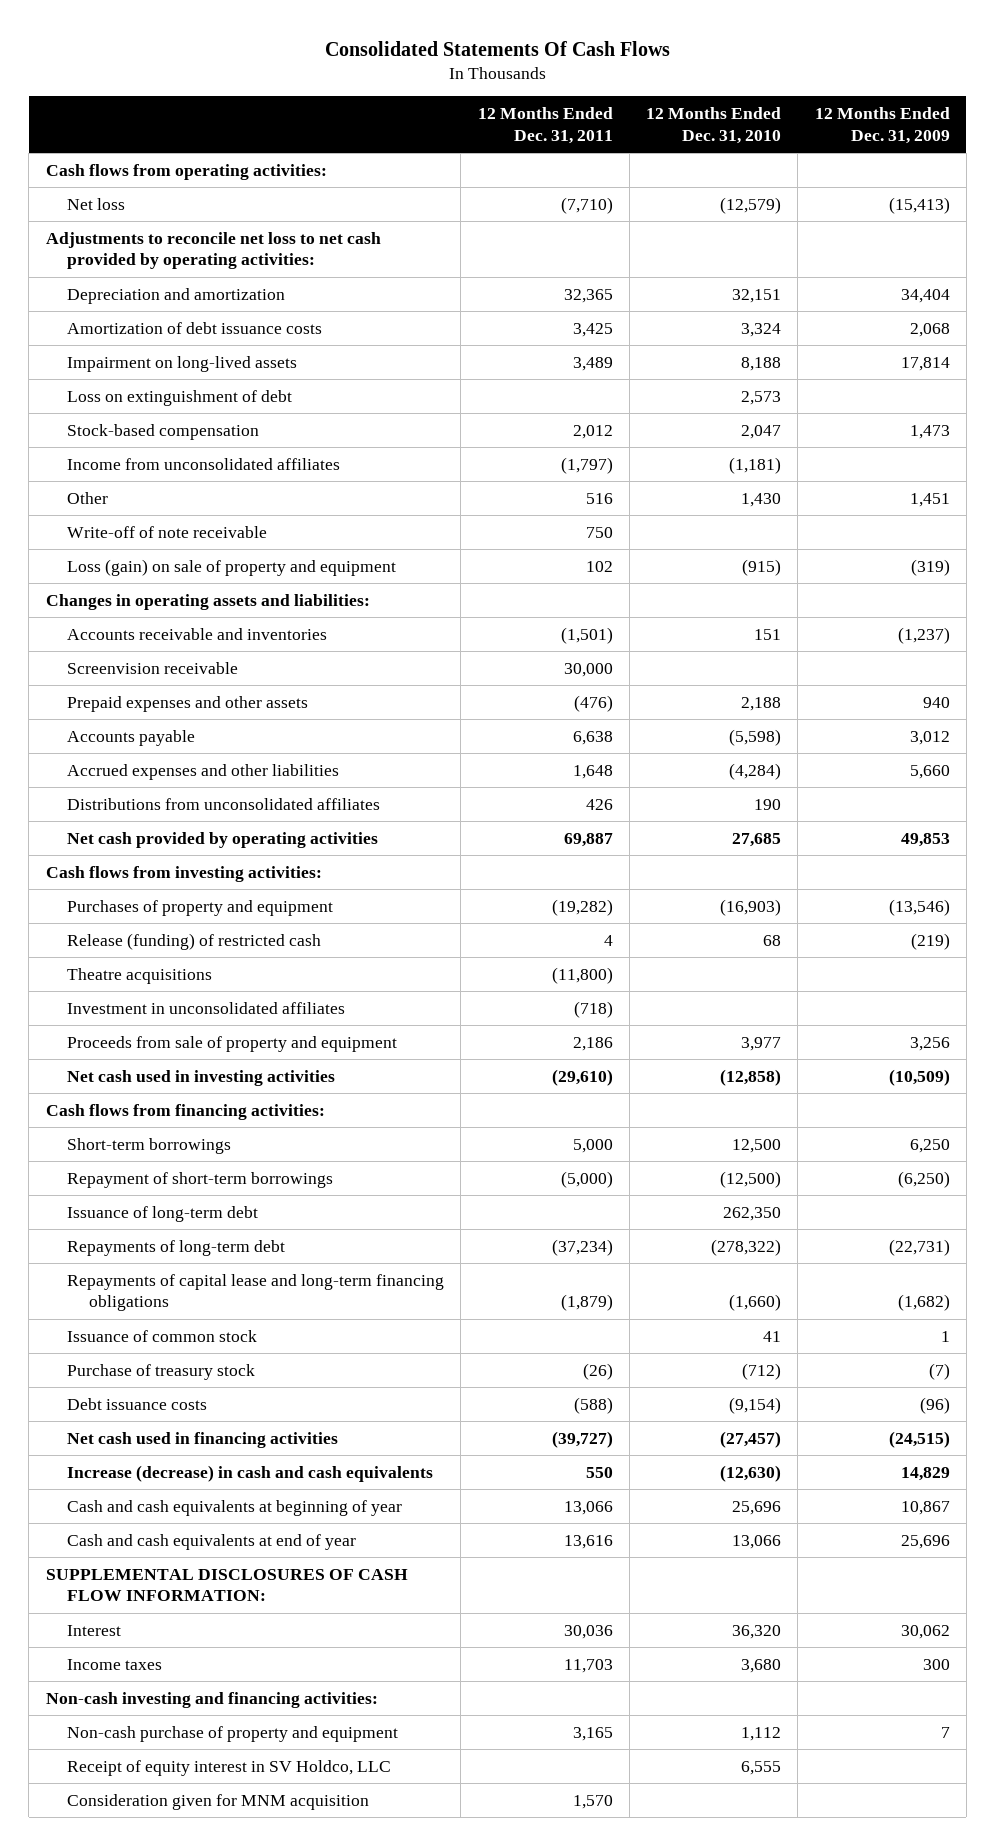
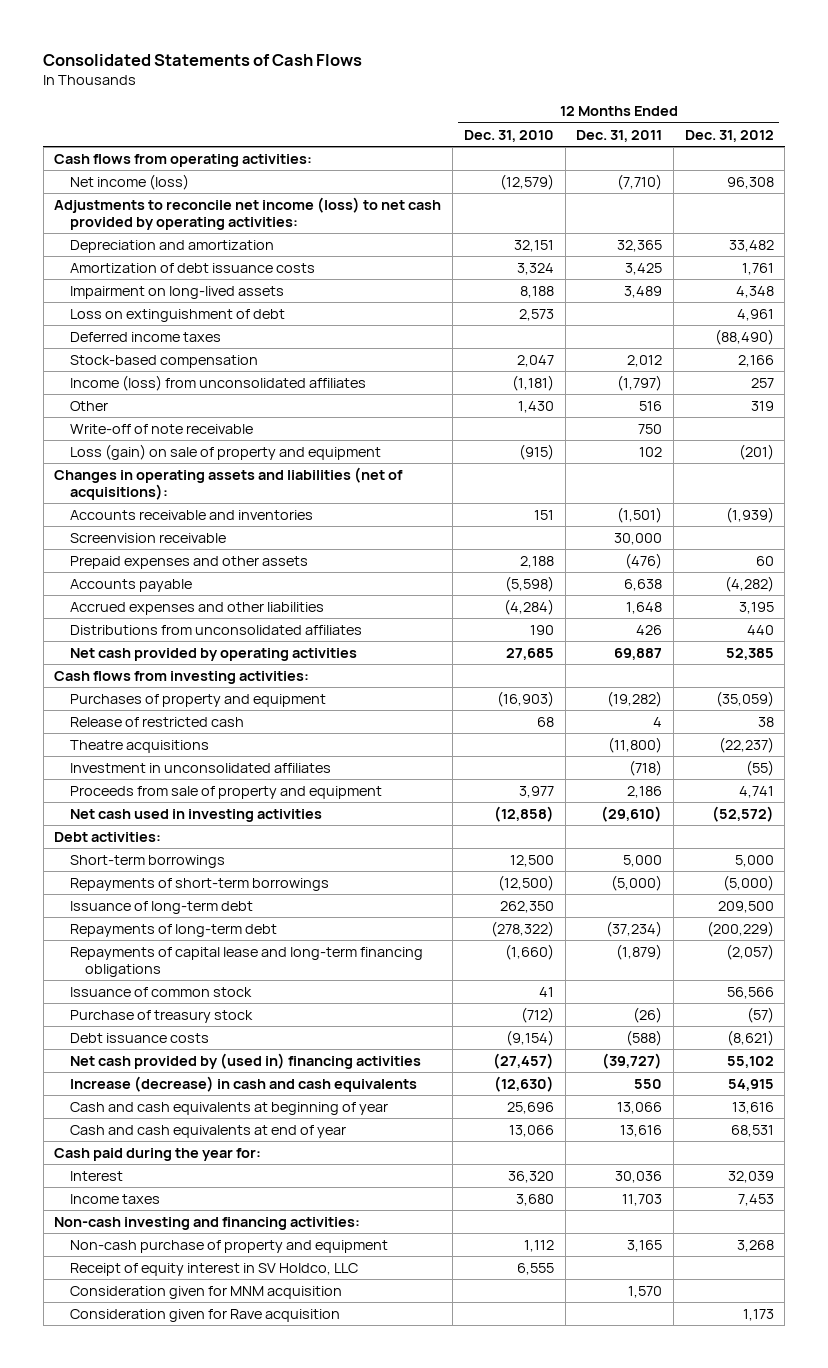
[324,40,670,56] Consolidated Statements Of Cash Flows -> [43,53,363,66] Consolidated Statements of Cash Flows
[814,107,950,144] 12 Months Ended Dec. 31, 2009 -> none
none -> [684,129,774,142] Dec. 31, 2012
[67,197,126,210] Net loss -> [69,173,189,190] Net income (loss)
[45,231,381,270] Adjustments to reconcile net loss to net cash provided by operating activities: -> [54,196,442,231] Adjustments to reconcile net income (loss) to net cash provided by operating activities:
none -> [69,331,221,342] Deferred income taxes
[67,457,341,470] Income from unconsolidated affiliates -> [69,374,366,391] Income (loss) from unconsolidated affiliates
[45,593,370,610] Changes in operating assets and liabilities: -> [54,466,404,501] Changes in operating assets and liabilities (net of acquisitions):
[67,932,322,950] Release (funding) of restricted cash -> [69,716,244,727] Release of restricted cash
[45,1103,325,1120] Cash flows from financing activities: -> none
none -> [54,831,162,842] Debt activities:
[67,1171,334,1188] Repayment of short-term borrowings -> [69,877,329,891] Repayments of short-term borrowings
[67,1431,339,1448] Net cash used in financing activities -> [69,1052,421,1069] Net cash provided by (used in) financing activities
[45,1568,408,1602] SUPPLEMENTAL DISCLOSURES OF CASH FLOW INFORMATION: -> none
none -> [54,1147,262,1161] Cash paid during the year for:
none -> [69,1308,340,1322] Consideration given for Rave acquisition

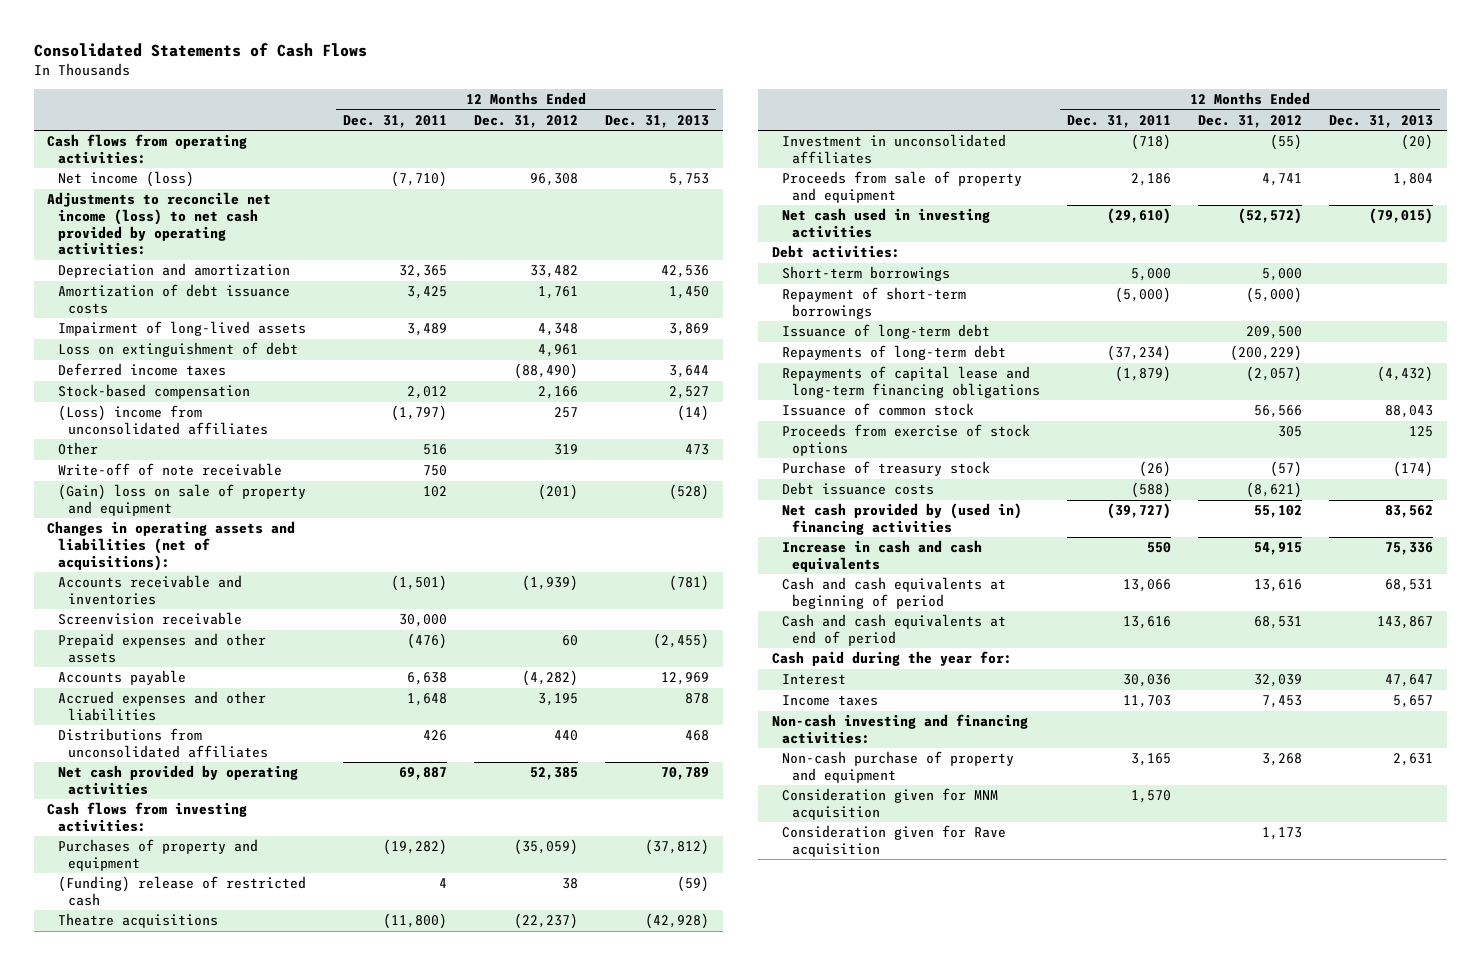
[463,129,554,142] Dec. 31, 2010 -> none
none -> [605,114,710,128] Dec. 31, 2013
[69,285,284,299] Impairment on long-lived assets -> [57,321,306,337] Impairment of long-lived assets
[69,374,366,391] Income (loss) from unconsolidated affiliates -> [57,405,268,435] (Loss) income from unconsolidated affiliates
[69,443,381,460] Loss (gain) on sale of property and equipment -> [57,484,306,516] (Gain) loss on sale of property and equipment
[69,716,244,727] Release of restricted cash -> [57,876,306,906] (Funding) release of restricted cash
[69,877,329,891] Repayments of short-term borrowings -> [781,287,966,319] Repayment of short-term borrowings
none -> [781,424,1030,456] Proceeds from exercise of stock options
[69,1075,417,1092] Increase (decrease) in cash and cash equivalents -> [781,540,982,572] Increase in cash and cash equivalents
[69,1101,388,1115] Cash and cash equivalents at beginning of year -> [781,577,1006,609] Cash and cash equivalents at beginning of period
[69,1124,346,1138] Cash and cash equivalents at end of year -> [781,614,1006,646] Cash and cash equivalents at end of period
[69,1262,358,1276] Receipt of equity interest in SV Holdco, LLC -> none

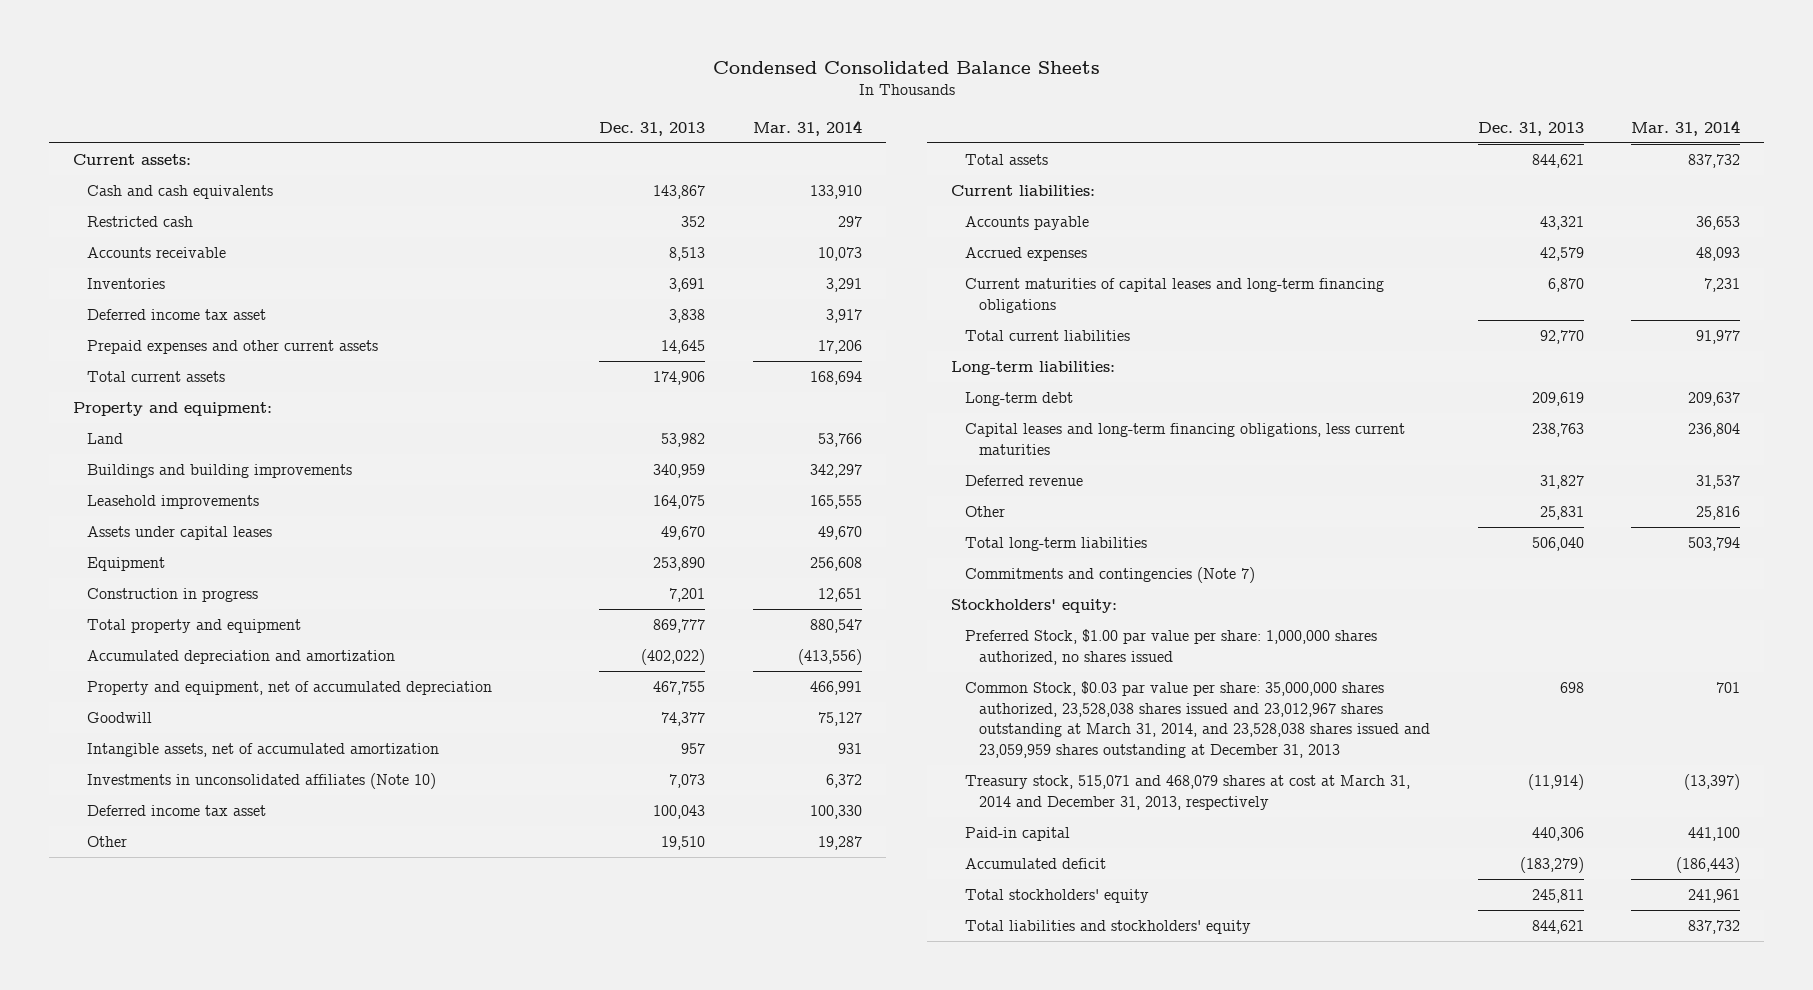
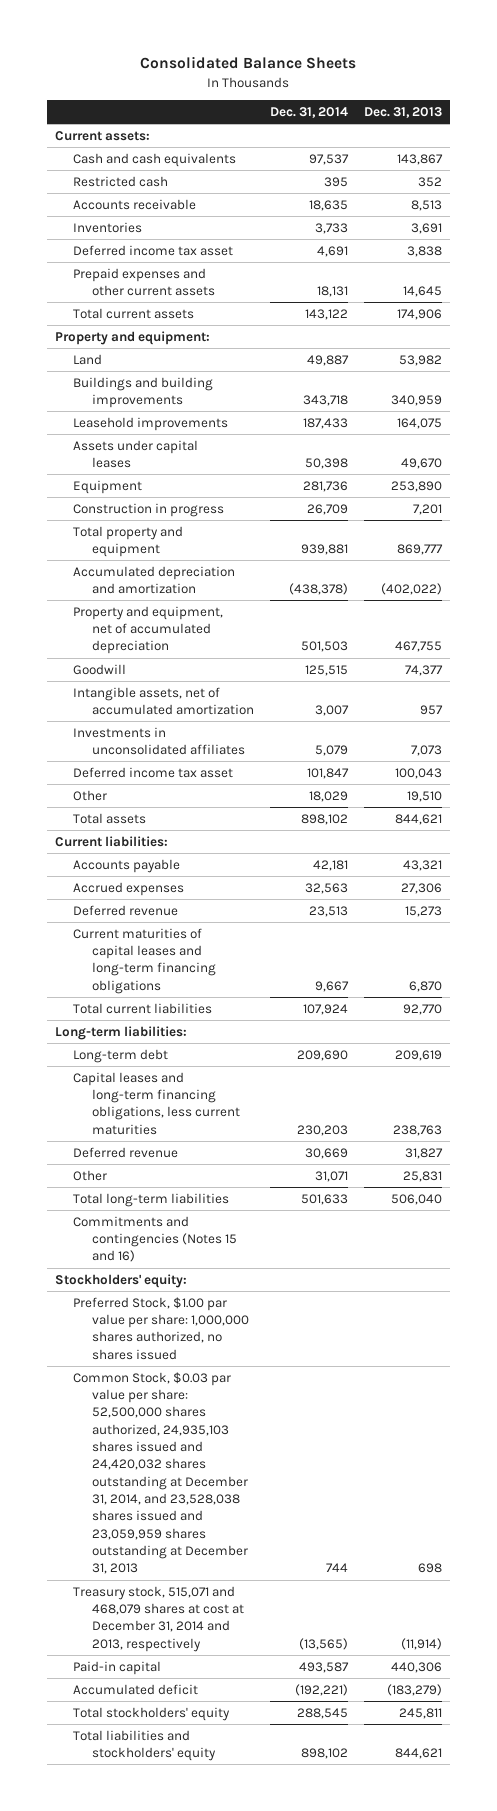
[712,60,1100,74] Condensed Consolidated Balance Sheets -> [140,56,357,70] Consolidated Balance Sheets
[753,119,863,136] Mar. 31, 2014 -> none
none -> [269,107,348,119] Dec. 31, 2014
[86,773,436,790] Investments in unconsolidated affiliates (Note 10) -> [73,726,245,756] Investments in unconsolidated affiliates
[1539,247,1584,262] 42,579 -> [400,882,442,894] 27,306
none -> [73,904,179,916] Deferred revenue
[964,567,1255,584] Commitments and contingencies (Note 7) -> [73,1215,237,1263] Commitments and contingencies (Notes 15 and 16)
[964,681,1430,759] Common Stock, $0.03 par value per share: 35,000,000 shares authorized, 23,528,038 shares issued and 23,012,967 shares outstanding at March 31, 2014, and 23,528,038 shares issued and 23,059,959 shares outstanding at December 31, 2013 -> [73,1371,248,1575] Common Stock, $0.03 par value per share: 52,500,000 shares authorized, 24,935,103 shares issued and 24,420,032 shares outstanding at December 31, 2014, and 23,528,038 shares issued and 23,059,959 shares outstanding at December 31, 2013
[964,775,1410,810] Treasury stock, 515,071 and 468,079 shares at cost at March 31, 2014 and December 31, 2013, respectively -> [73,1585,244,1652] Treasury stock, 515,071 and 468,079 shares at cost at December 31, 2014 and 2013, respectively

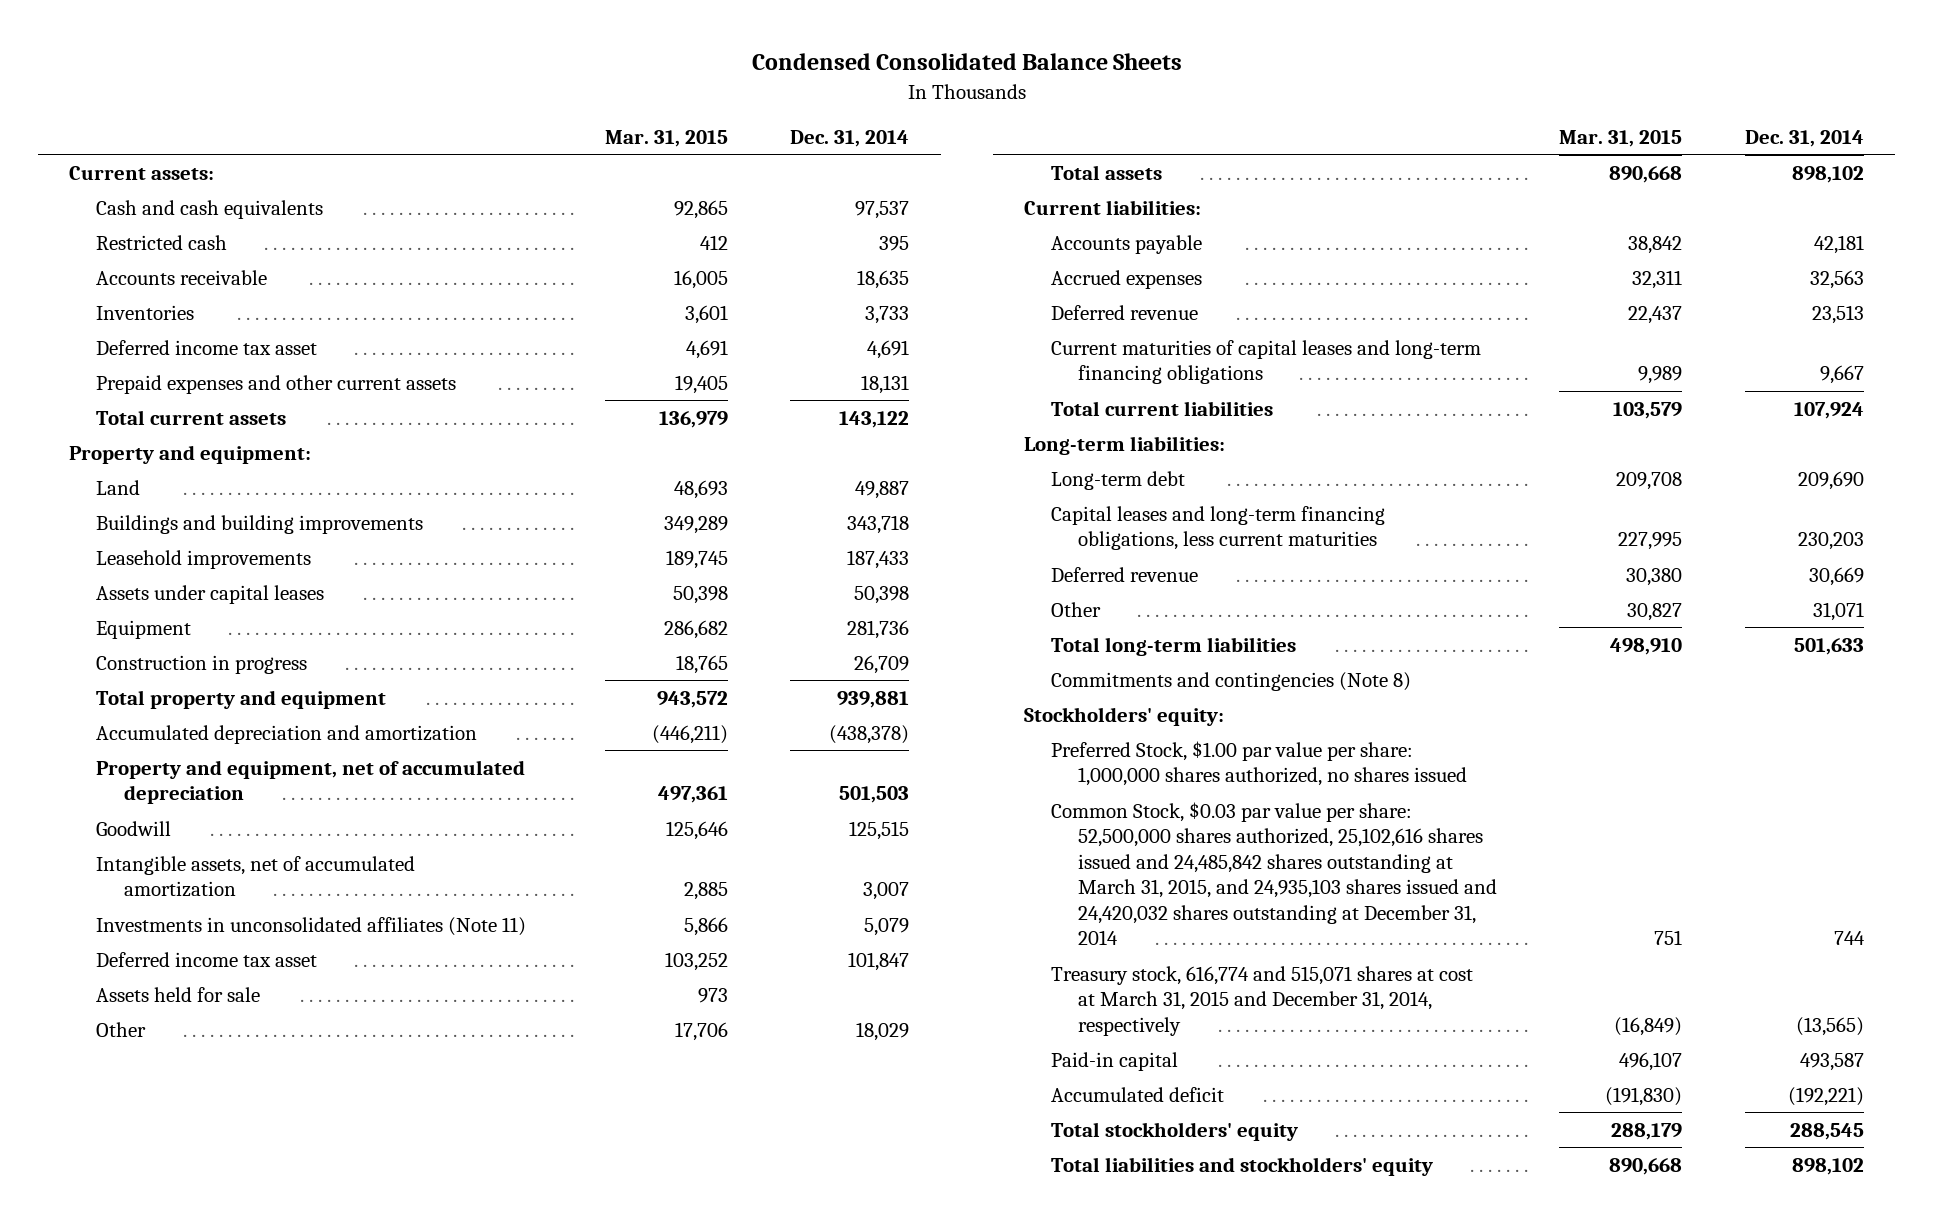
[140,56,357,70] Consolidated Balance Sheets -> [751,53,1182,71] Condensed Consolidated Balance Sheets
[363,107,442,119] Dec. 31, 2013 -> none
none -> [604,129,728,147] Mar. 31, 2015
[73,726,245,756] Investments in unconsolidated affiliates -> [96,916,527,936] Investments in unconsolidated affiliates (Note 11)
none -> [96,986,261,1002] Assets held for sale
[73,1215,237,1263] Commitments and contingencies (Notes 15 and 16) -> [1050,671,1411,691] Commitments and contingencies (Note 8)
[73,1371,248,1575] Common Stock, $0.03 par value per share: 52,500,000 shares authorized, 24,935,103 shares issued and 24,420,032 shares outstanding at December 31, 2014, and 23,528,038 shares issued and 23,059,959 shares outstanding at December 31, 2013 -> [1050,801,1497,946] Common Stock, $0.03 par value per share: 52,500,000 shares authorized, 25,102,616 shares issued and 24,485,842 shares outstanding at March 31, 2015, and 24,935,103 shares issued and 24,420,032 shares outstanding at December 31, 2014
[73,1585,244,1652] Treasury stock, 515,071 and 468,079 shares at cost at December 31, 2014 and 2013, respectively -> [1050,965,1473,1036] Treasury stock, 616,774 and 515,071 shares at cost at March 31, 2015 and December 31, 2014, respectively

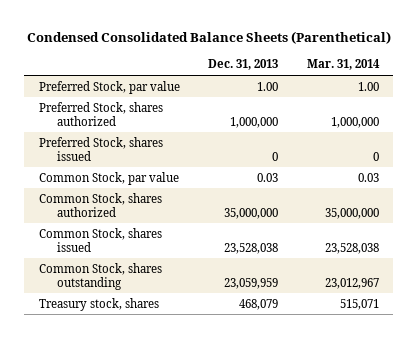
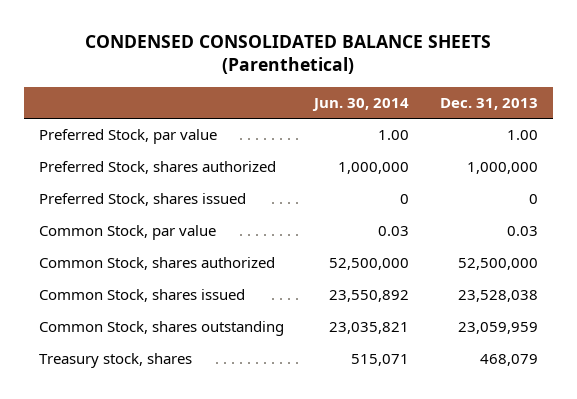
[26,31,391,45] Condensed Consolidated Balance Sheets (Parenthetical) -> [85,34,492,75] CONDENSED CONSOLIDATED BALANCE SHEETS (Parenthetical)
[306,59,380,71] Mar. 31, 2014 -> none
none -> [312,97,410,111] Jun. 30, 2014
[224,207,279,219] 35,000,000 -> [457,258,538,271] 52,500,000

